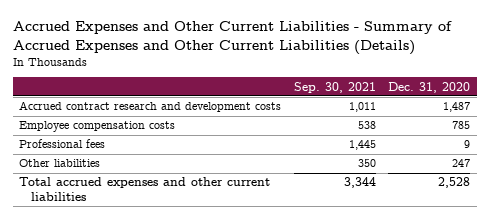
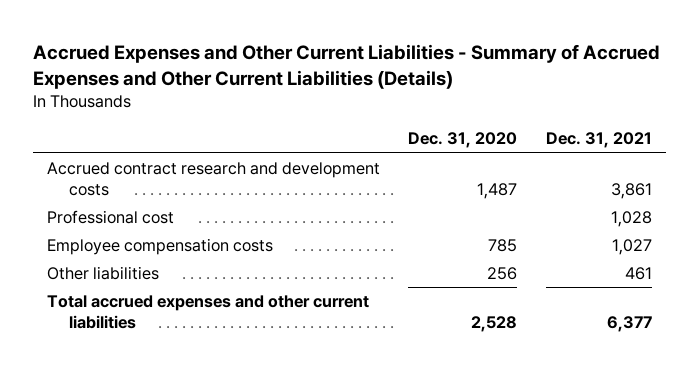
[293,81,376,93] Sep. 30, 2021 -> none
none -> [545,132,652,149] Dec. 31, 2021
none -> [47,210,175,225] Professional cost
[19,139,106,149] Professional fees -> none
[452,159,471,168] 247 -> [487,267,518,281] 256

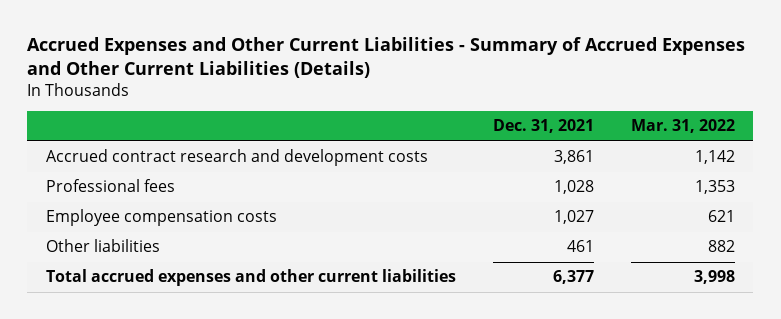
[408,132,518,149] Dec. 31, 2020 -> none
none -> [630,119,735,134] Mar. 31, 2022
[47,210,175,225] Professional cost -> [45,179,175,193] Professional fees

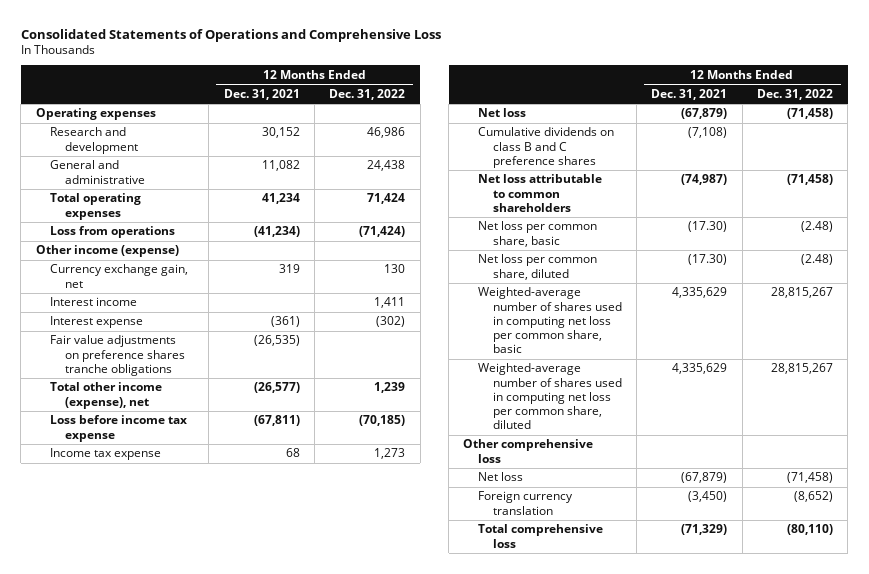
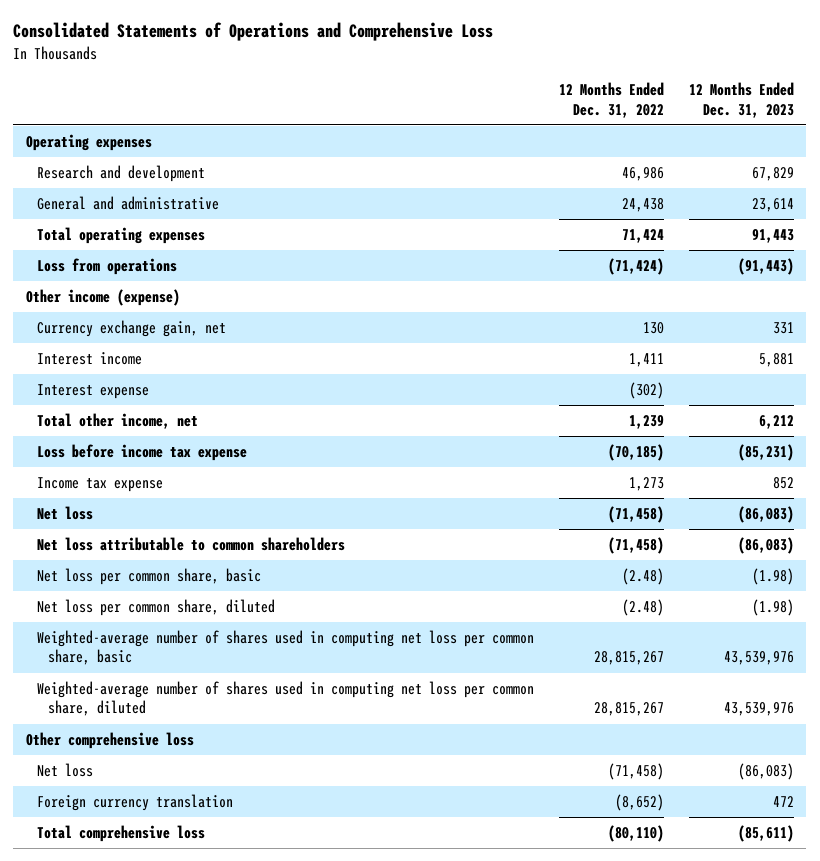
[223,88,300,100] Dec. 31, 2021 -> none
none -> [688,82,794,118] 12 Months Ended Dec. 31, 2023
[50,335,186,376] Fair value adjustments on preference shares tranche obligations -> none
[50,382,163,409] Total other income (expense), net -> [36,413,198,430] Total other income, net
[478,127,615,168] Cumulative dividends on class B and C preference shares -> none

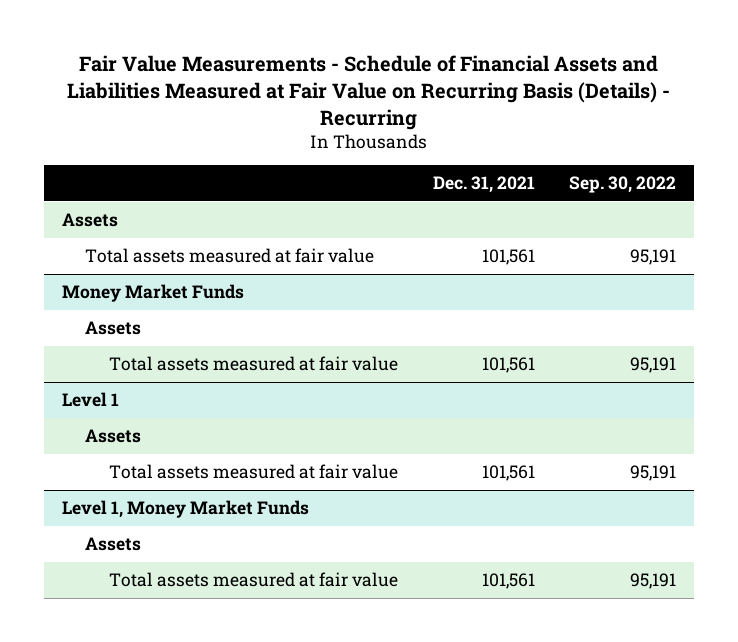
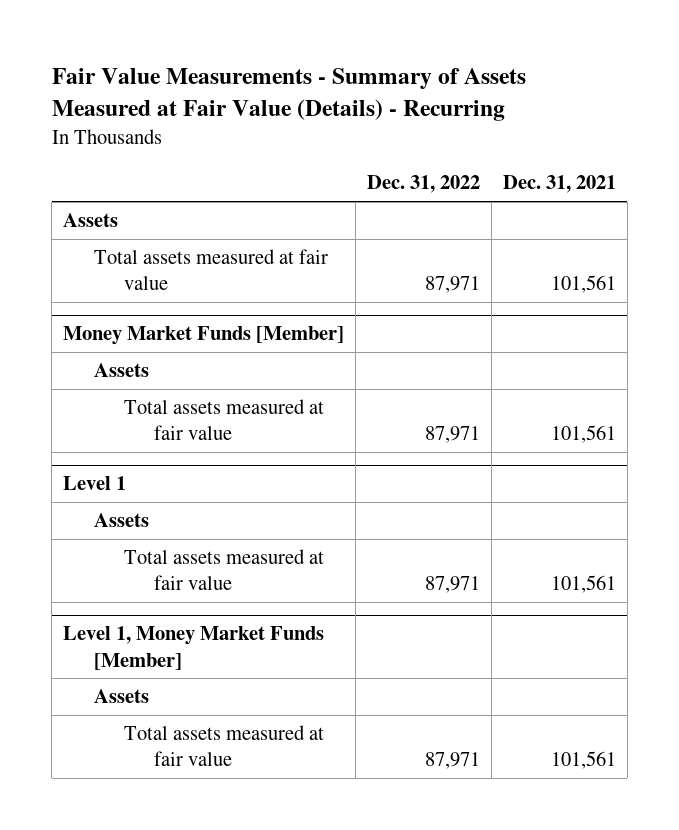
[67,55,671,130] Fair Value Measurements - Schedule of Financial Assets and Liabilities Measured at Fair Value on Recurring Basis (Details) - Recurring -> [51,67,526,121] Fair Value Measurements - Summary of Assets Measured at Fair Value (Details) - Recurring
[569,176,677,194] Sep. 30, 2022 -> none
none -> [367,175,481,194] Dec. 31, 2022
[61,284,244,303] Money Market Funds -> [63,326,345,346] Money Market Funds [Member]
[61,500,309,519] Level 1, Money Market Funds -> [63,626,325,670] Level 1, Money Market Funds [Member]

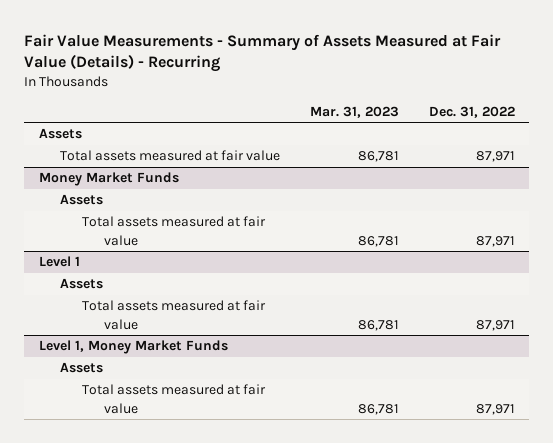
[502,175,616,194] Dec. 31, 2021 -> none
none -> [310,105,400,118] Mar. 31, 2023
[63,326,345,346] Money Market Funds [Member] -> [38,172,179,187] Money Market Funds
[63,626,325,670] Level 1, Money Market Funds [Member] -> [38,340,228,355] Level 1, Money Market Funds

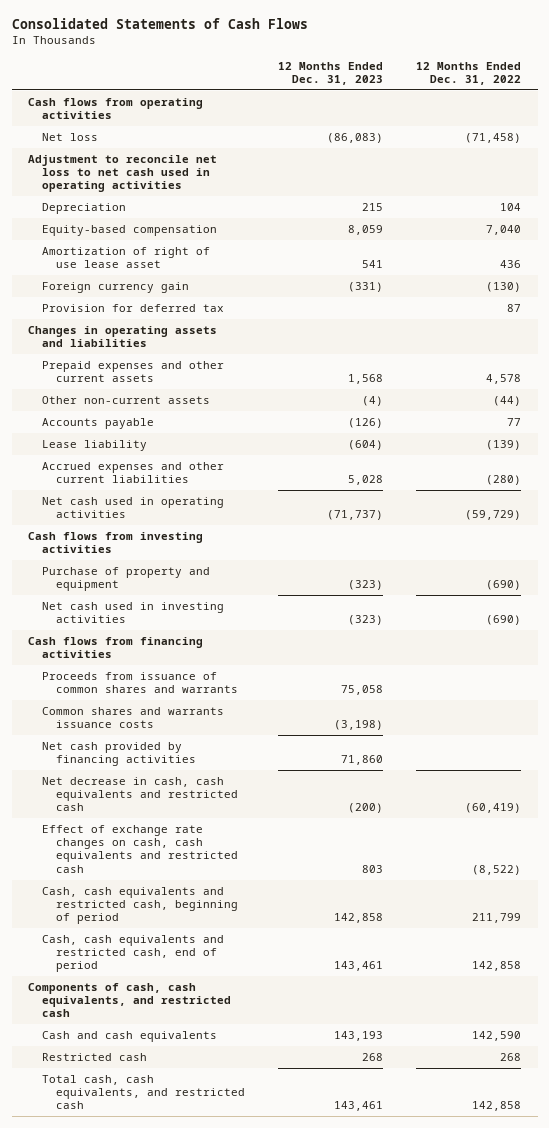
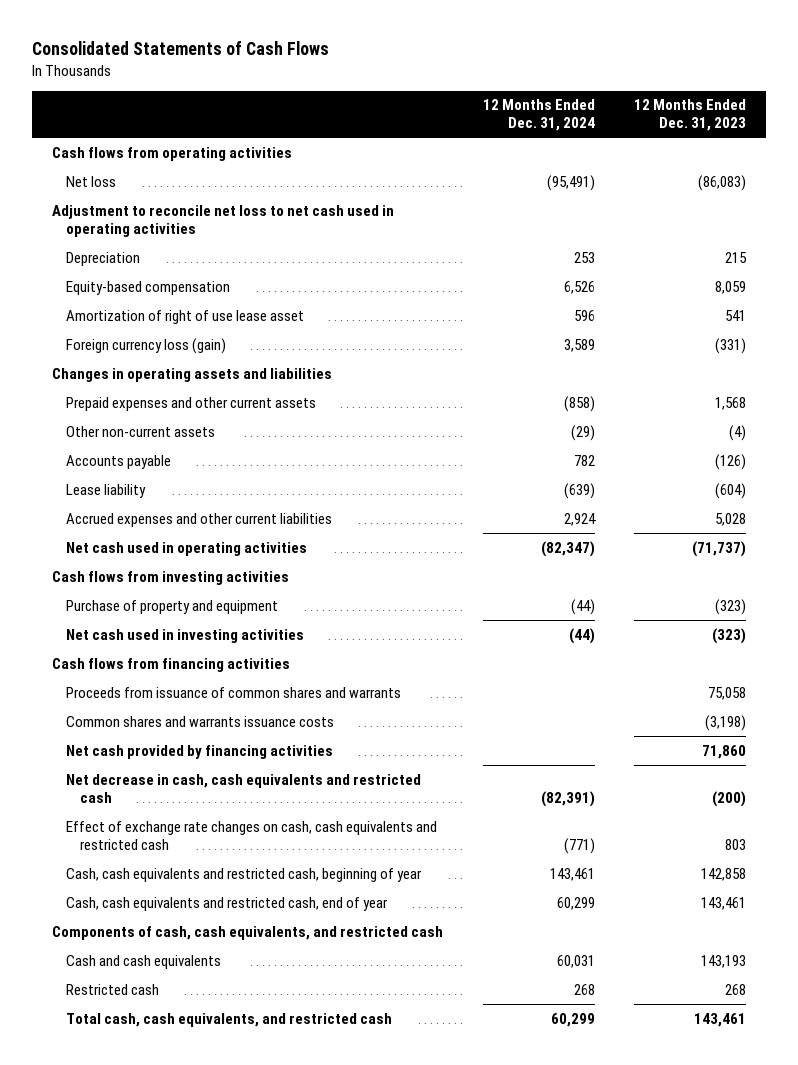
[416,61,522,86] 12 Months Ended Dec. 31, 2022 -> none
none -> [482,99,595,132] 12 Months Ended Dec. 31, 2024
[41,303,224,312] Provision for deferred tax -> none
[41,281,189,293] Foreign currency gain -> [65,337,226,354] Foreign currency loss (gain)
[41,886,238,925] Cash, cash equivalents and restricted cash, beginning of period -> [65,867,422,882] Cash, cash equivalents and restricted cash, beginning of year
[41,934,224,973] Cash, cash equivalents and restricted cash, end of period -> [65,896,388,911] Cash, cash equivalents and restricted cash, end of year

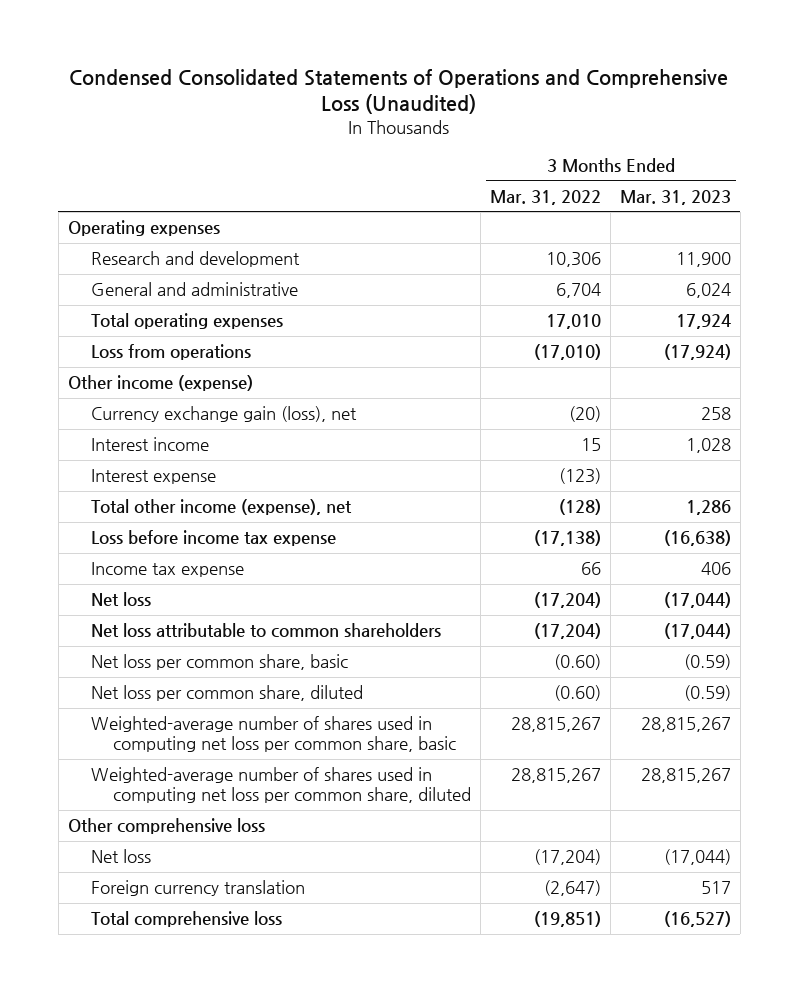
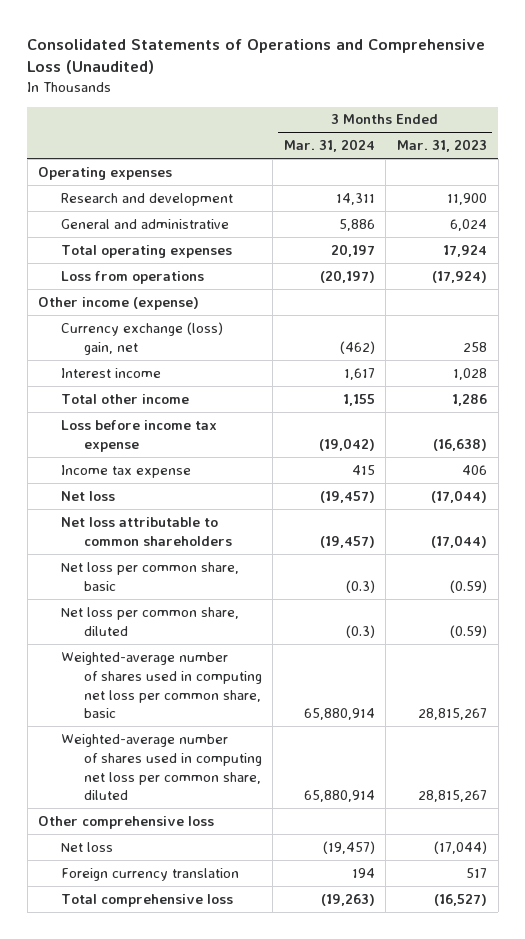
[69,69,729,115] Condensed Consolidated Statements of Operations and Comprehensive Loss (Unaudited) -> [27,38,486,75] Consolidated Statements of Operations and Comprehensive Loss (Unaudited)
[490,189,602,205] Mar. 31, 2022 -> none
none -> [283,139,375,153] Mar. 31, 2024
[90,406,357,423] Currency exchange gain (loss), net -> [60,321,223,355] Currency exchange (loss) gain, net
[90,469,216,485] Interest expense -> none
[90,499,352,516] Total other income (expense), net -> [60,393,189,404] Total other income

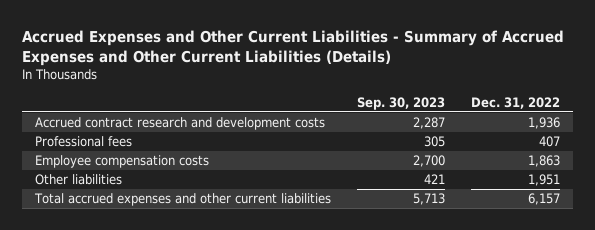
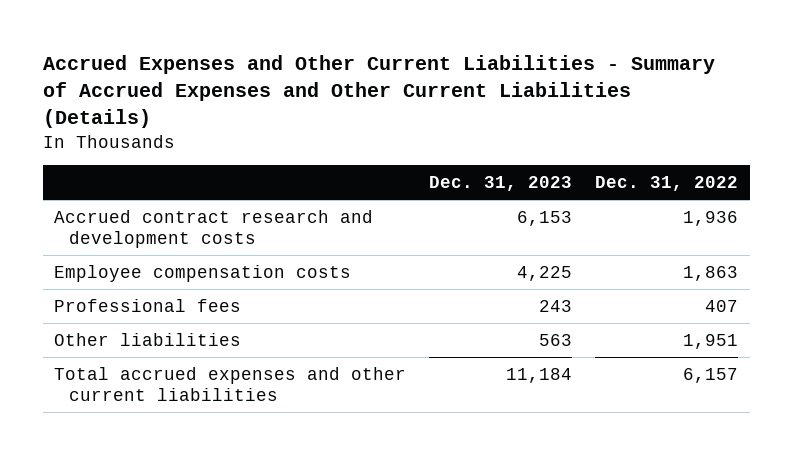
[356,96,445,110] Sep. 30, 2023 -> none
none -> [429,175,573,191] Dec. 31, 2023
[34,136,132,148] Professional fees -> [54,298,242,312] Professional fees

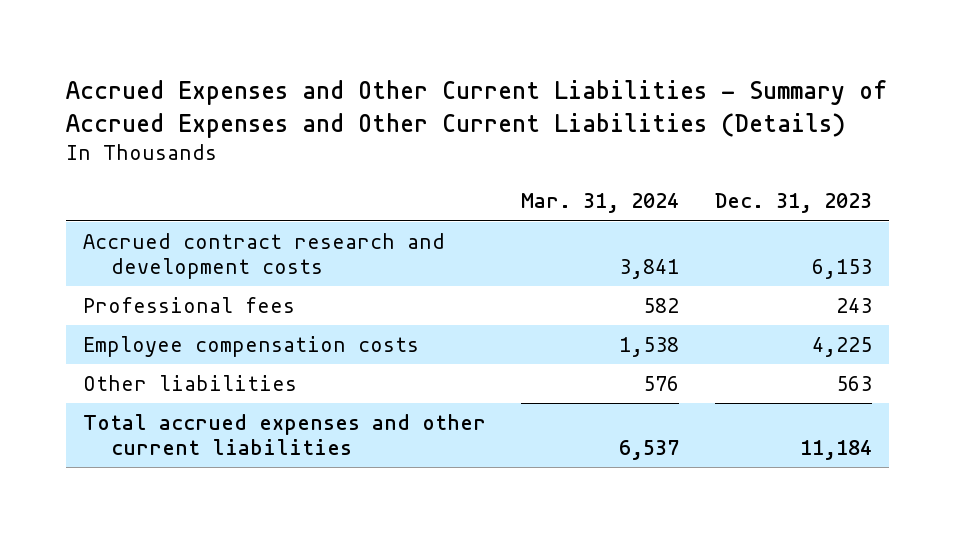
[595,175,739,191] Dec. 31, 2022 -> none
none -> [521,193,680,214] Mar. 31, 2024
[54,264,352,282] Employee compensation costs -> [83,335,420,357] Employee compensation costs

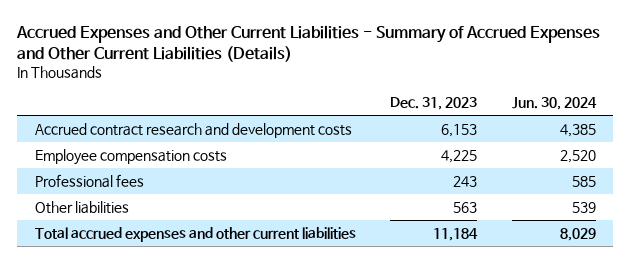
[521,193,680,214] Mar. 31, 2024 -> none
none -> [511,97,597,111] Jun. 30, 2024
[83,296,296,313] Professional fees -> [34,173,144,188] Professional fees

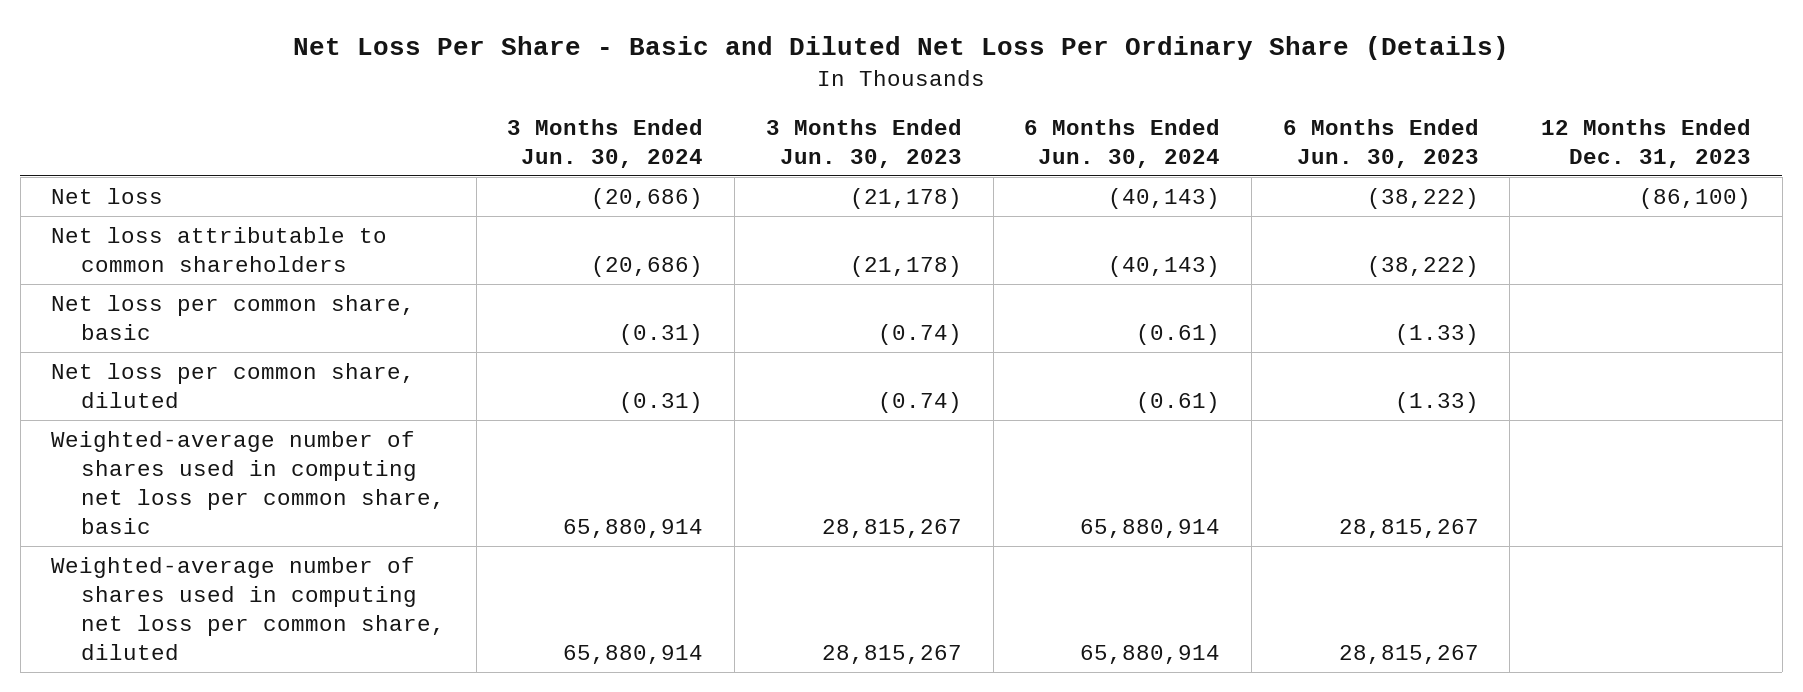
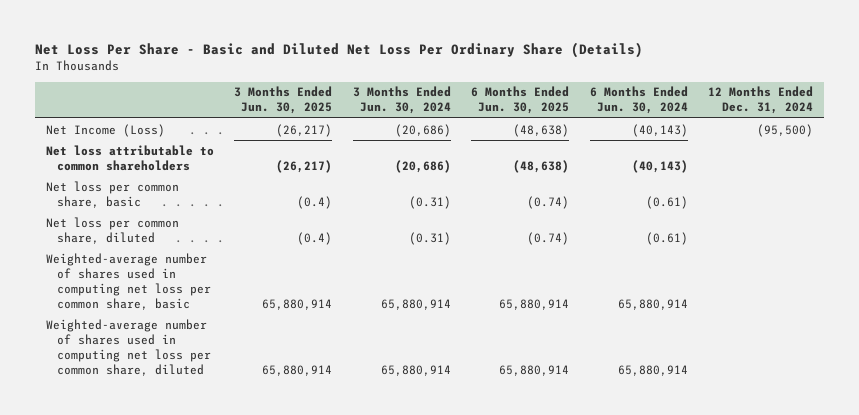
[765,118,962,169] 3 Months Ended Jun. 30, 2023 -> none
[1282,118,1479,169] 6 Months Ended Jun. 30, 2023 -> none
[1541,118,1752,169] 12 Months Ended Dec. 31, 2023 -> none
none -> [234,86,333,115] 3 Months Ended Jun. 30, 2025
none -> [471,86,570,115] 6 Months Ended Jun. 30, 2025
none -> [708,86,814,115] 12 Months Ended Dec. 31, 2024
[51,187,164,204] Net loss -> [45,123,165,137] Net Income (Loss)

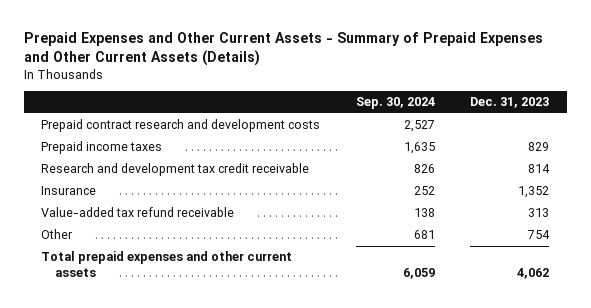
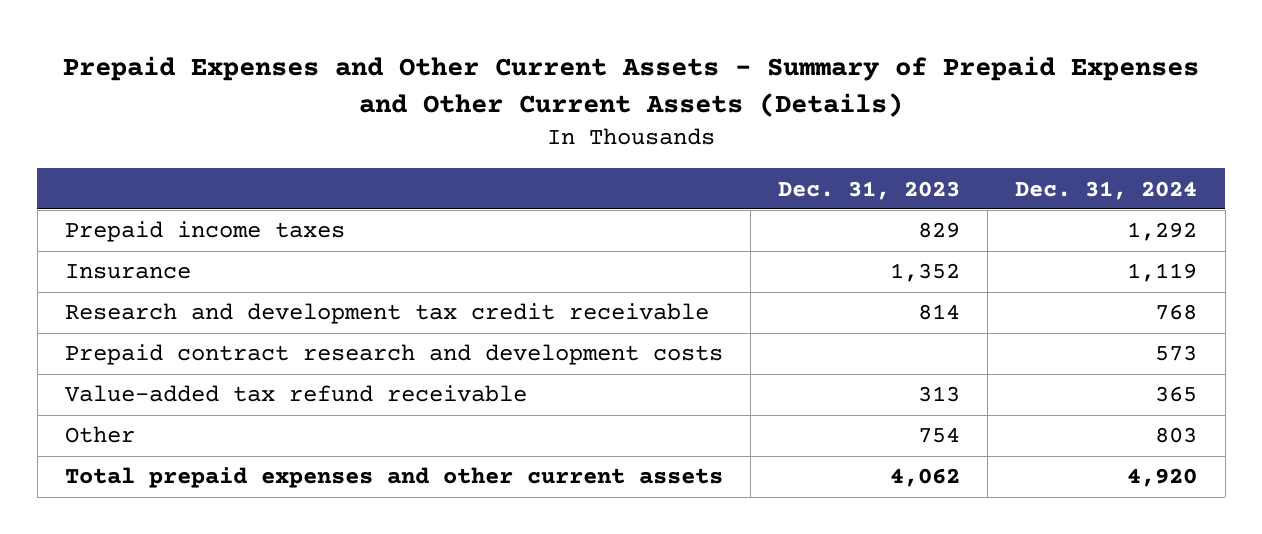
[355,97,435,110] Sep. 30, 2024 -> none
none -> [1015,180,1198,200] Dec. 31, 2024
[41,163,310,177] Research and development tax credit receivable -> [64,303,709,325] Research and development tax credit receivable
[41,119,321,133] Prepaid contract research and development costs -> [64,344,723,366] Prepaid contract research and development costs

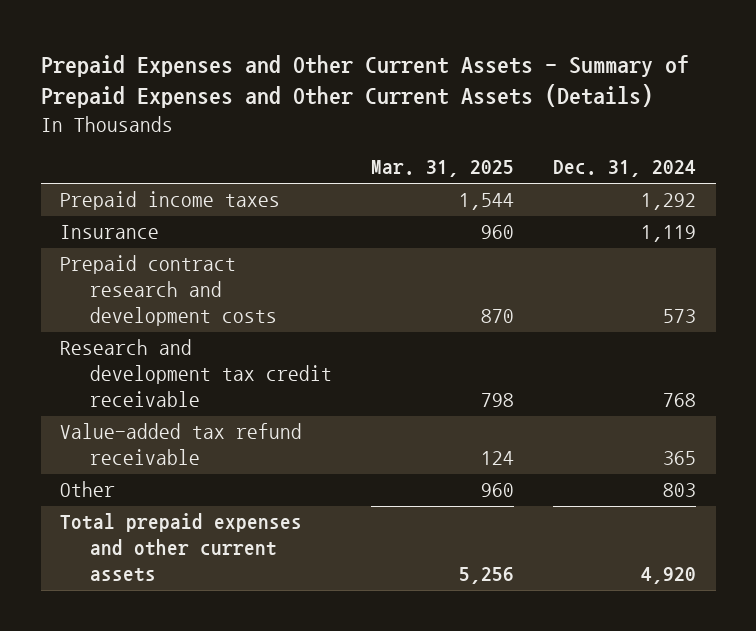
[778,180,961,200] Dec. 31, 2023 -> none
none -> [370,160,514,178] Mar. 31, 2025
[64,303,709,325] Research and development tax credit receivable -> [60,339,332,408] Research and development tax credit receivable

